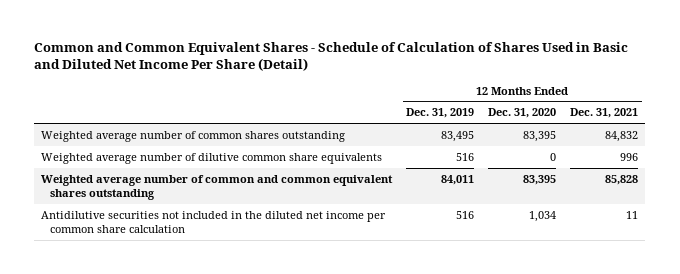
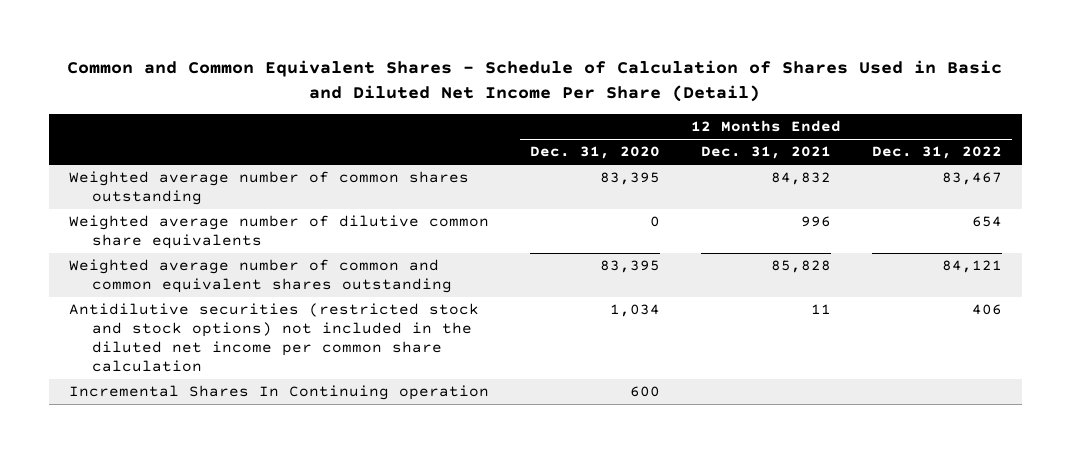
[406,108,475,119] Dec. 31, 2019 -> none
none -> [871,146,1002,160] Dec. 31, 2022
[41,210,387,234] Antidilutive securities not included in the diluted net income per common share calculation -> [69,303,480,373] Antidilutive securities (restricted stock and stock options) not included in the diluted net income per common share calculation
none -> [69,385,490,401] Incremental Shares In Continuing operation

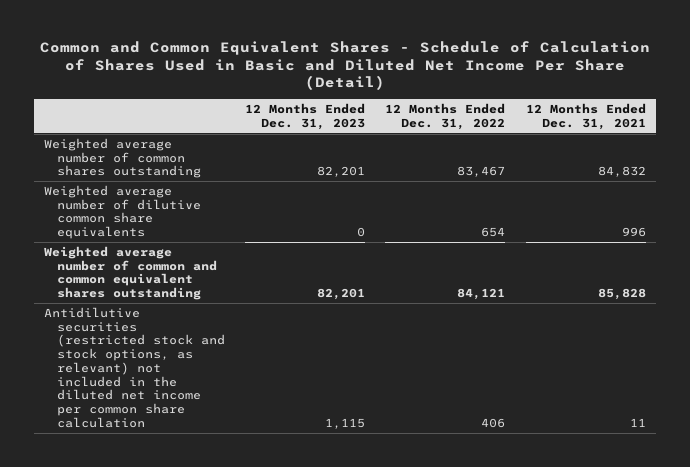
[529,146,660,160] Dec. 31, 2020 -> none
none -> [245,102,366,130] 12 Months Ended Dec. 31, 2023
[69,385,490,401] Incremental Shares In Continuing operation -> none
[69,303,480,373] Antidilutive securities (restricted stock and stock options) not included in the diluted net income per common share calculation -> [43,306,225,429] Antidilutive securities (restricted stock and stock options, as relevant) not included in the diluted net income per common share calculation

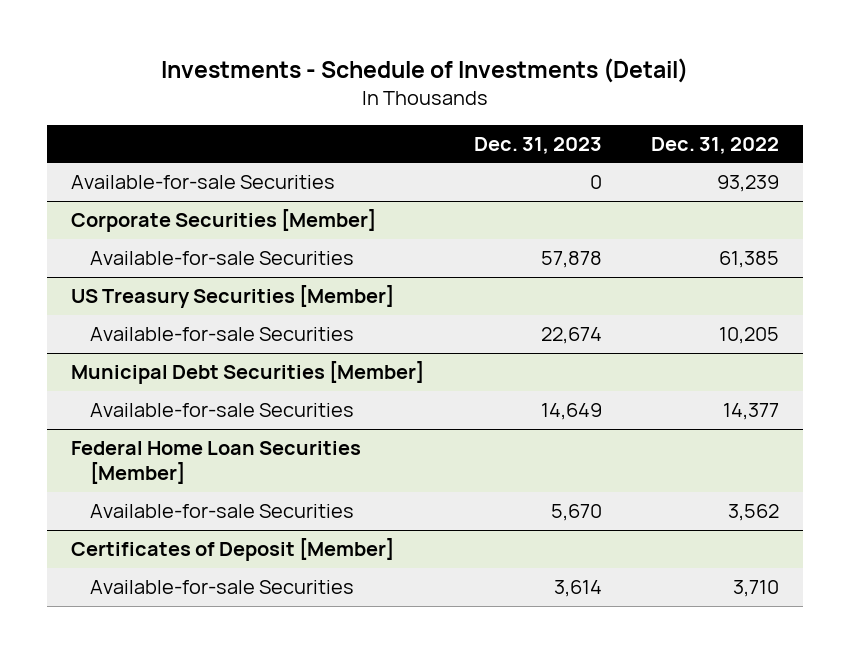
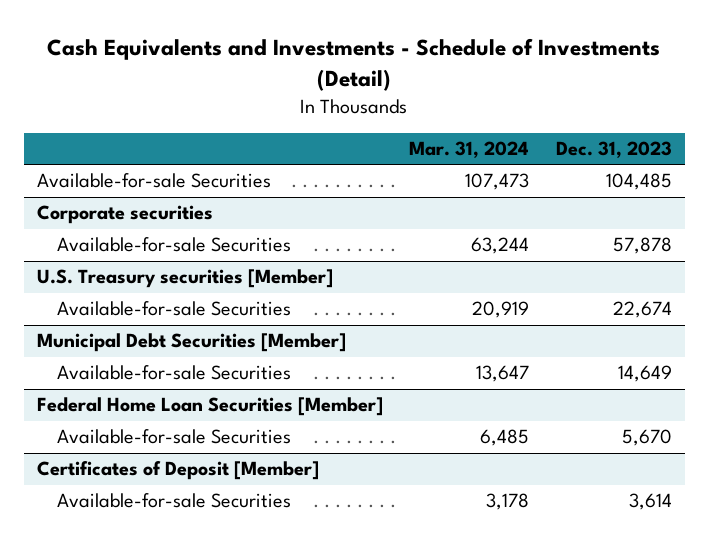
[161,57,689,83] Investments - Schedule of Investments (Detail) -> [47,38,661,92] Cash Equivalents and Investments - Schedule of Investments (Detail)
[650,136,779,154] Dec. 31, 2022 -> none
none -> [409,141,530,159] Mar. 31, 2024
[589,175,602,190] 0 -> [605,173,672,191] 104,485
[71,209,377,233] Corporate Securities [Member] -> [37,205,214,225] Corporate securities
[71,285,395,309] US Treasury Securities [Member] -> [37,269,334,289] U.S. Treasury securities [Member]

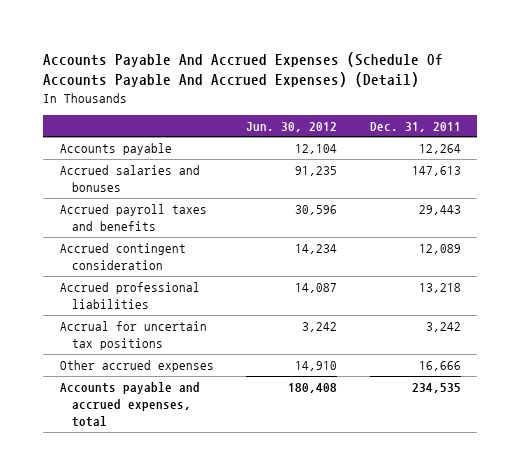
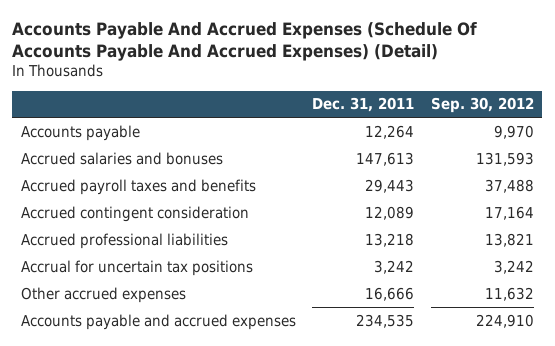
[246,121,338,132] Jun. 30, 2012 -> none
none -> [431,97,535,114] Sep. 30, 2012
[59,382,200,427] Accounts payable and accrued expenses, total -> [20,313,296,330] Accounts payable and accrued expenses

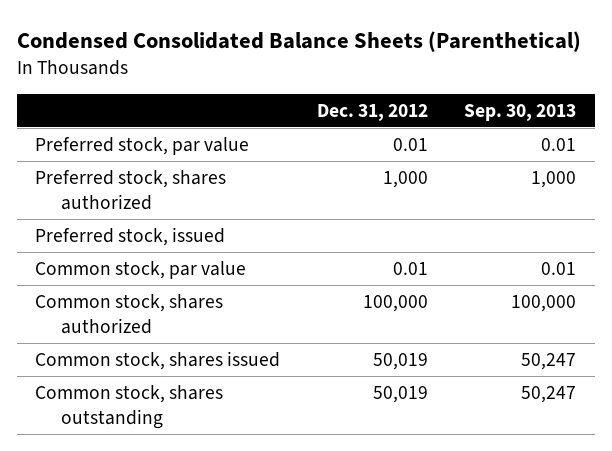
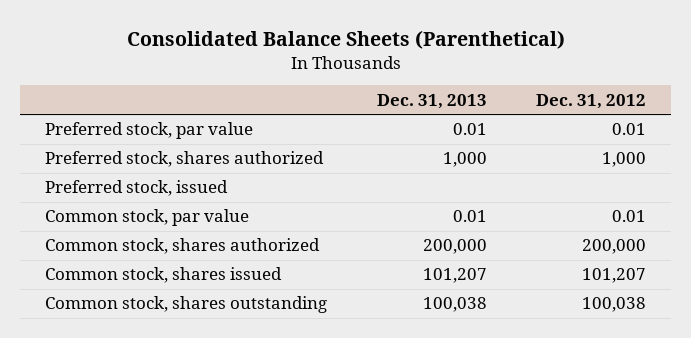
[17,30,582,52] Condensed Consolidated Balance Sheets (Parenthetical) -> [126,30,565,50] Consolidated Balance Sheets (Parenthetical)
[464,103,577,121] Sep. 30, 2013 -> none
none -> [376,93,487,109] Dec. 31, 2013
[362,294,428,312] 100,000 -> [582,239,647,255] 200,000
[372,352,428,370] 50,019 -> [582,268,647,284] 101,207
[372,385,428,403] 50,019 -> [582,297,647,313] 100,038

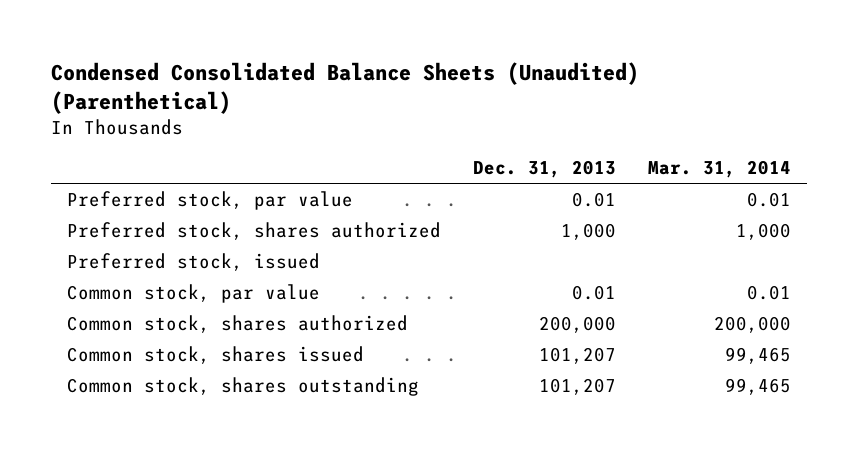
[126,30,565,50] Consolidated Balance Sheets (Parenthetical) -> [51,62,640,114] Condensed Consolidated Balance Sheets (Unaudited) (Parenthetical)
[536,93,647,109] Dec. 31, 2012 -> none
none -> [648,160,792,179] Mar. 31, 2014
[422,297,487,313] 100,038 -> [539,377,617,395] 101,207

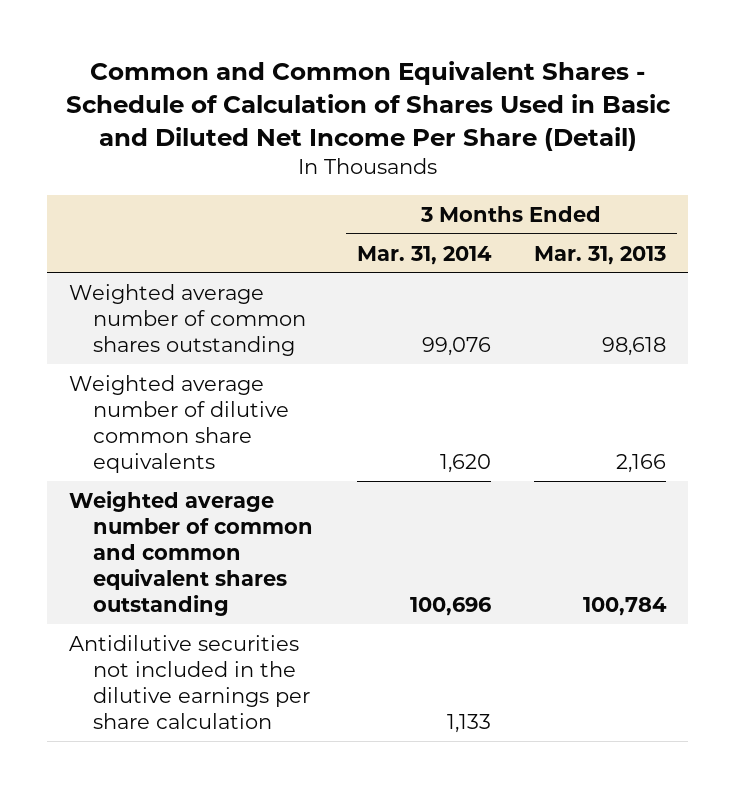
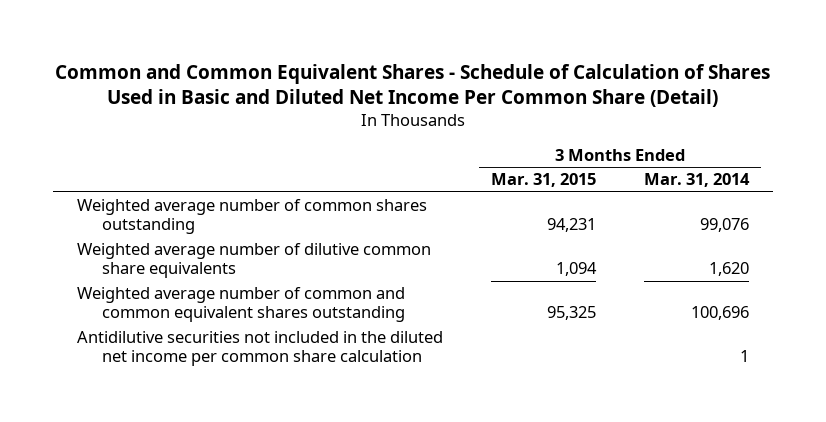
[65,60,671,151] Common and Common Equivalent Shares - Schedule of Calculation of Shares Used in Basic and Diluted Net Income Per Share (Detail) -> [54,63,770,108] Common and Common Equivalent Shares - Schedule of Calculation of Shares Used in Basic and Diluted Net Income Per Common Share (Detail)
[534,245,667,265] Mar. 31, 2013 -> none
none -> [490,173,596,188] Mar. 31, 2015
[68,634,310,730] Antidilutive securities not included in the dilutive earnings per share calculation -> [77,331,444,367] Antidilutive securities not included in the diluted net income per common share calculation
[446,714,491,734] 1,133 -> [739,350,749,363] 1

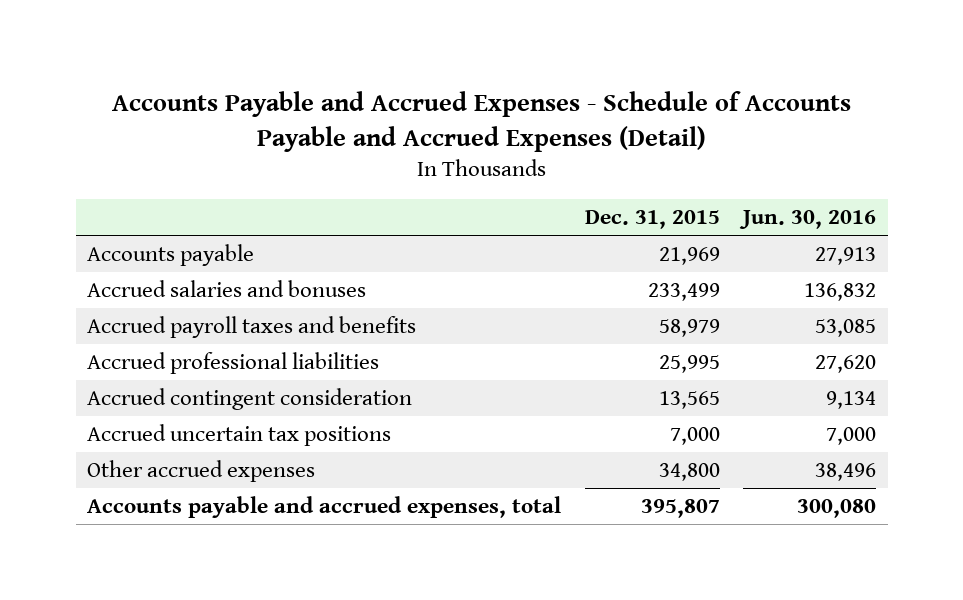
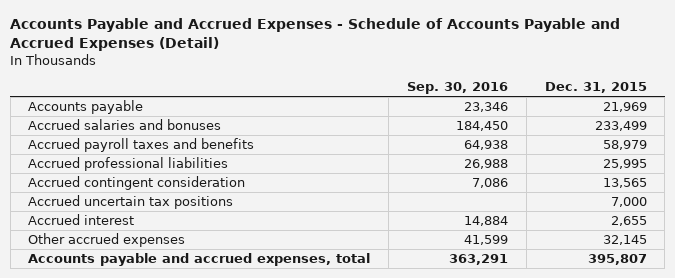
[739,209,877,229] Jun. 30, 2016 -> none
none -> [406,82,508,95] Sep. 30, 2016
none -> [28,213,135,225] Accrued interest
[658,463,720,482] 34,800 -> [602,234,647,245] 32,145

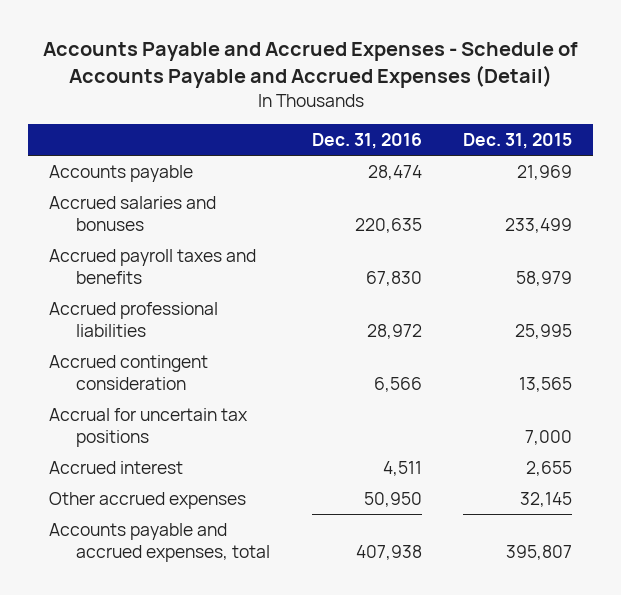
[406,82,508,95] Sep. 30, 2016 -> none
none -> [311,133,422,150] Dec. 31, 2016
[28,194,234,209] Accrued uncertain tax positions -> [49,407,249,447] Accrual for uncertain tax positions

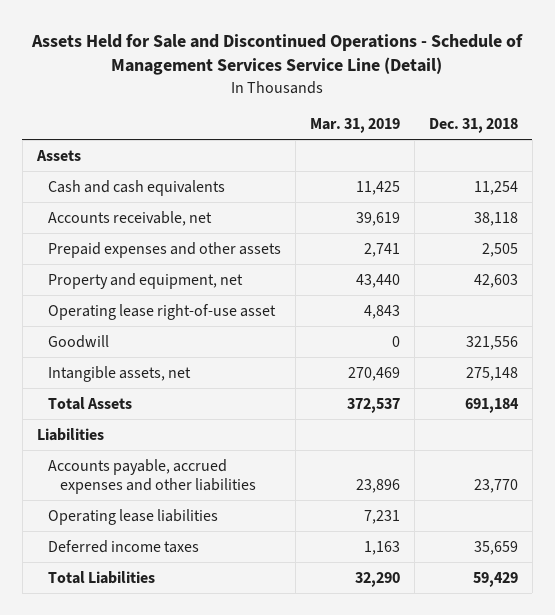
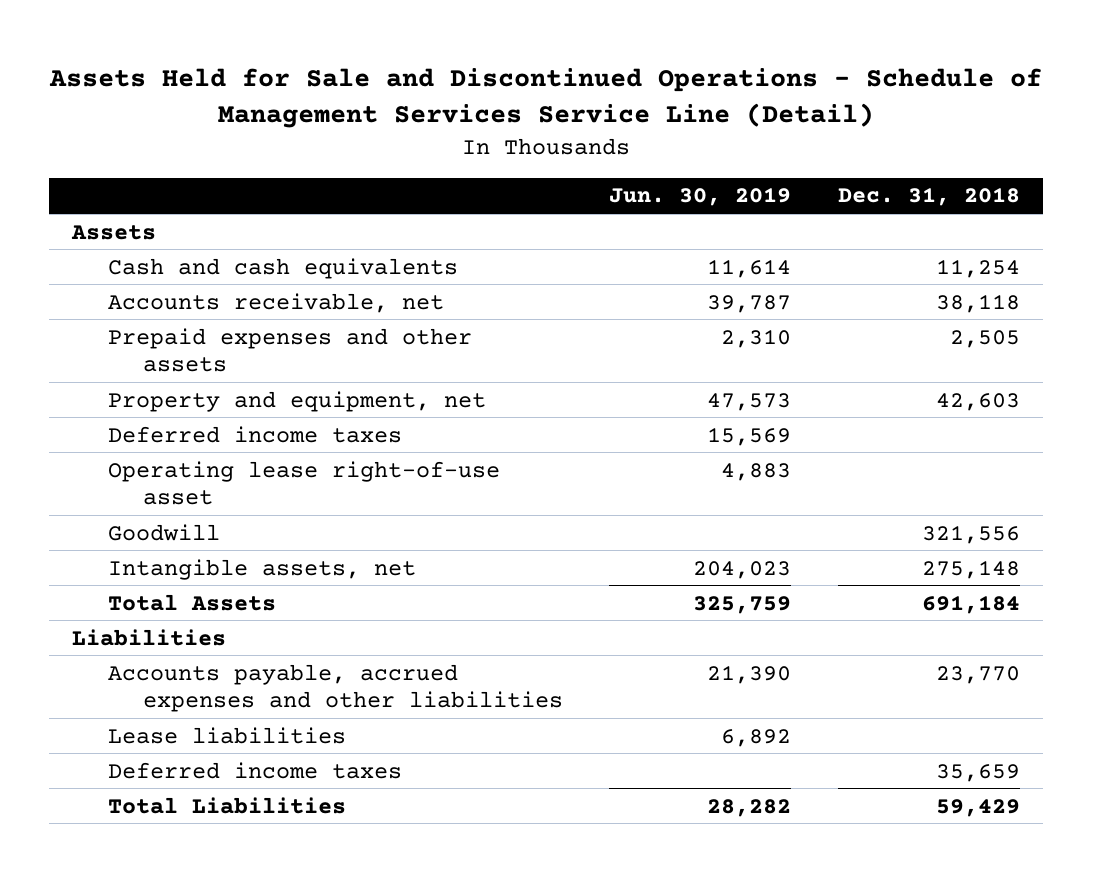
[310,118,401,134] Mar. 31, 2019 -> none
none -> [609,187,792,207] Jun. 30, 2019
none -> [107,425,402,443] Deferred income taxes
[48,508,219,525] Operating lease liabilities -> [107,726,346,744] Lease liabilities

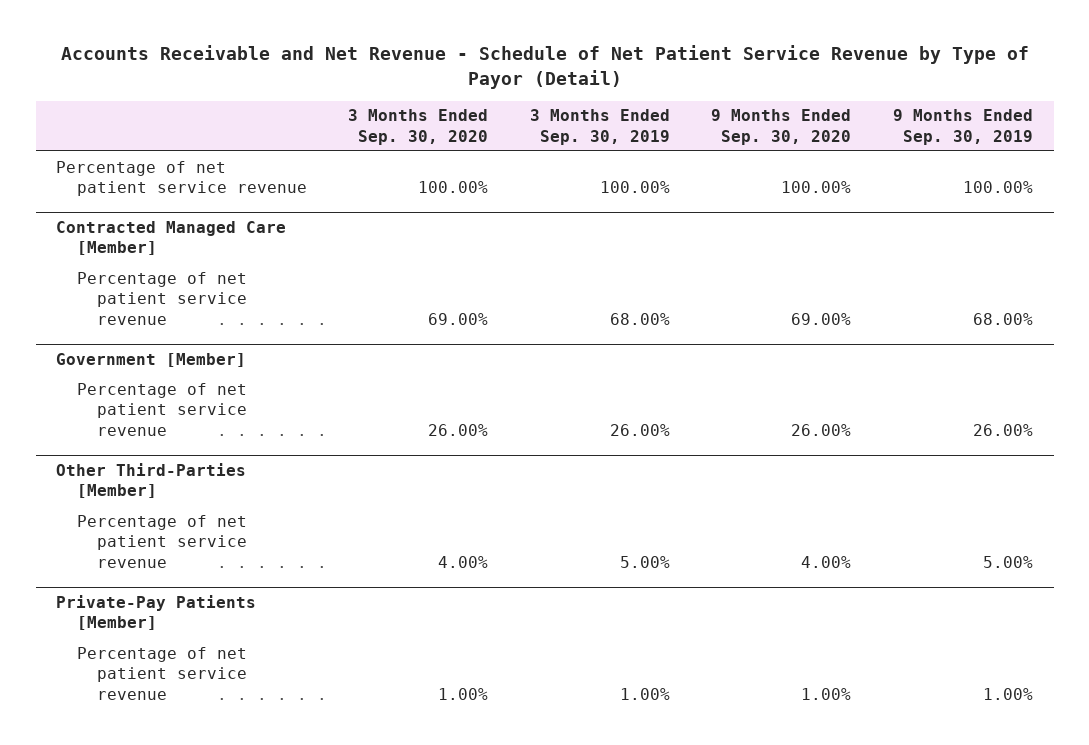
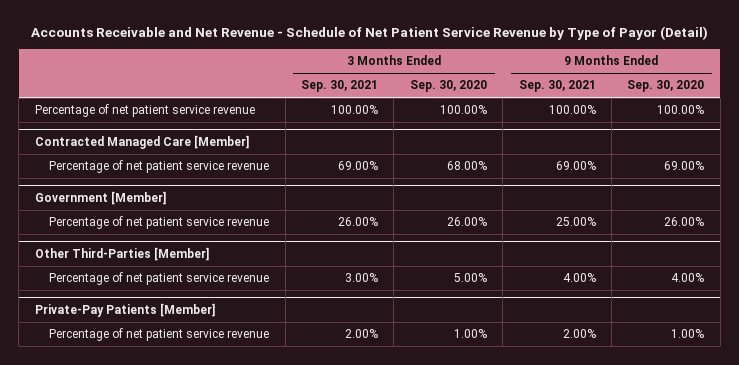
[529,109,670,145] 3 Months Ended Sep. 30, 2019 -> none
[892,109,1033,145] 9 Months Ended Sep. 30, 2019 -> none
none -> [300,80,378,93] Sep. 30, 2021
none -> [518,80,596,93] Sep. 30, 2021
[428,312,489,325] 69.00% -> [446,161,487,171] 68.00%
[438,555,489,568] 4.00% -> [453,273,487,283] 5.00%

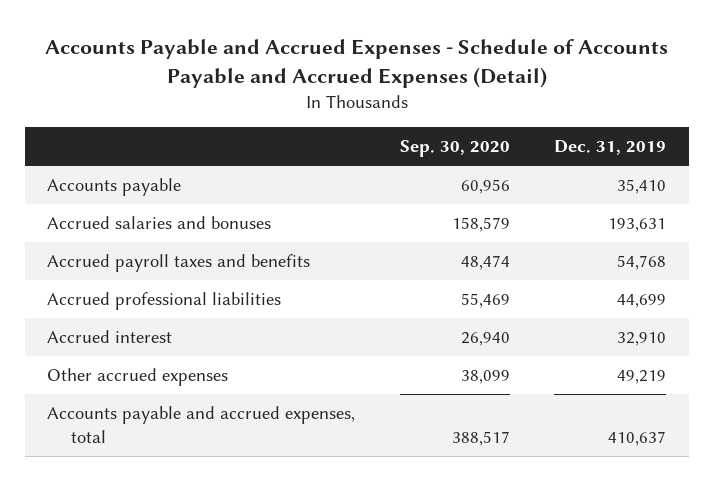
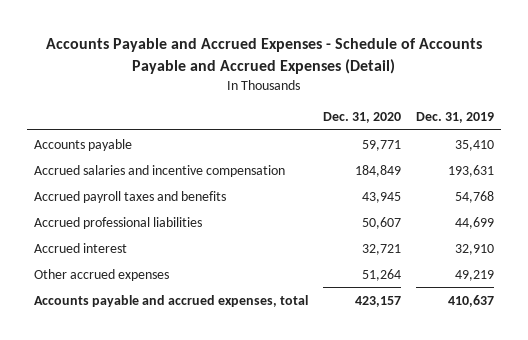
[399,140,510,158] Sep. 30, 2020 -> none
none -> [323,112,402,124] Dec. 31, 2020
[47,216,272,230] Accrued salaries and bonuses -> [34,164,286,177] Accrued salaries and incentive compensation

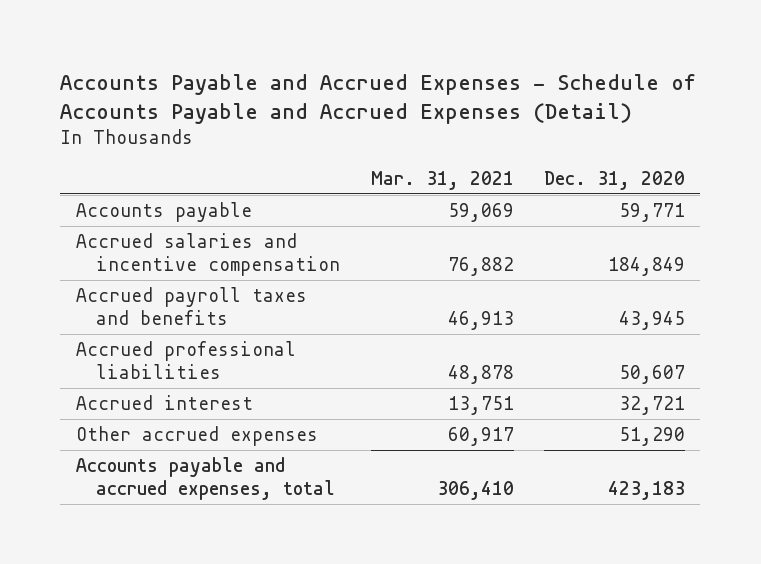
[415,112,494,124] Dec. 31, 2019 -> none
none -> [370,170,514,190] Mar. 31, 2021
[362,268,402,281] 51,264 -> [619,426,686,446] 51,290
[355,295,402,307] 423,157 -> [608,481,686,501] 423,183

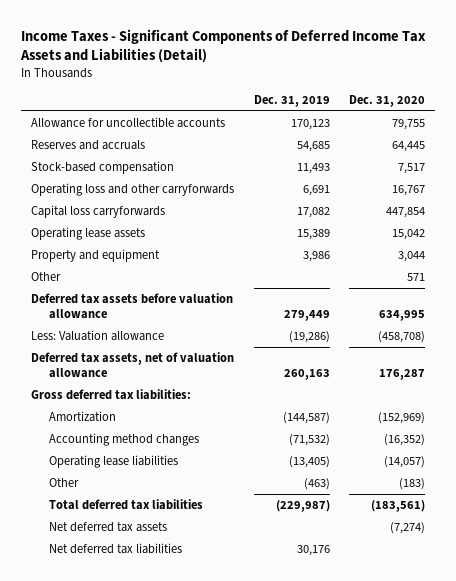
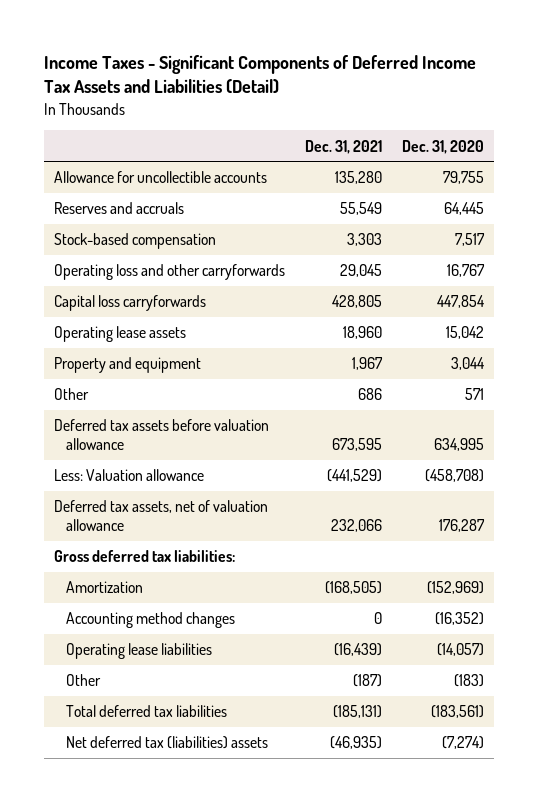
[253,95,330,108] Dec. 31, 2019 -> none
none -> [305,139,383,154] Dec. 31, 2021
[48,542,182,554] Net deferred tax liabilities -> none
[48,521,167,532] Net deferred tax assets -> [66,736,269,750] Net deferred tax (liabilities) assets

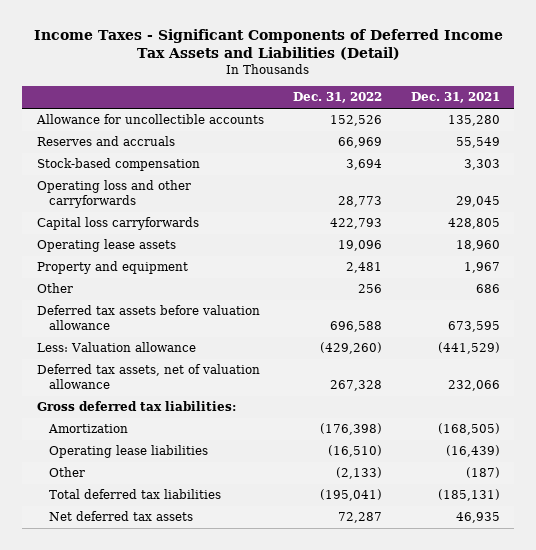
[401,139,484,154] Dec. 31, 2020 -> none
none -> [292,92,382,104] Dec. 31, 2022
[66,612,236,629] Accounting method changes -> none
[66,736,269,750] Net deferred tax (liabilities) assets -> [48,511,193,522] Net deferred tax assets
[330,736,383,750] (46,935) -> [455,512,500,524] 46,935

